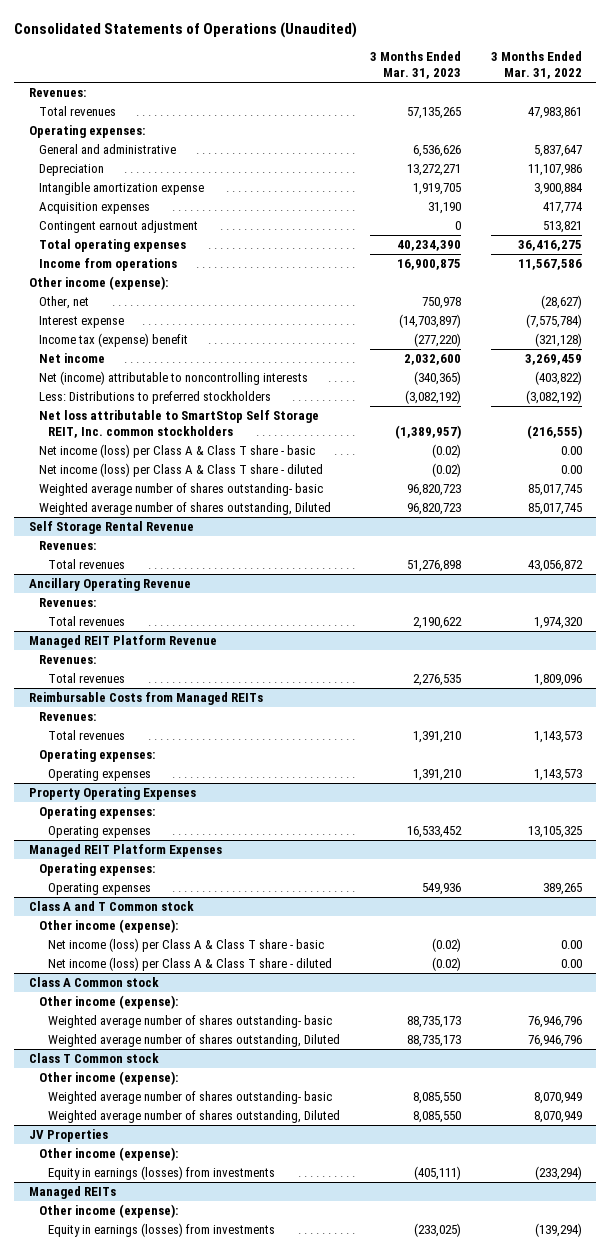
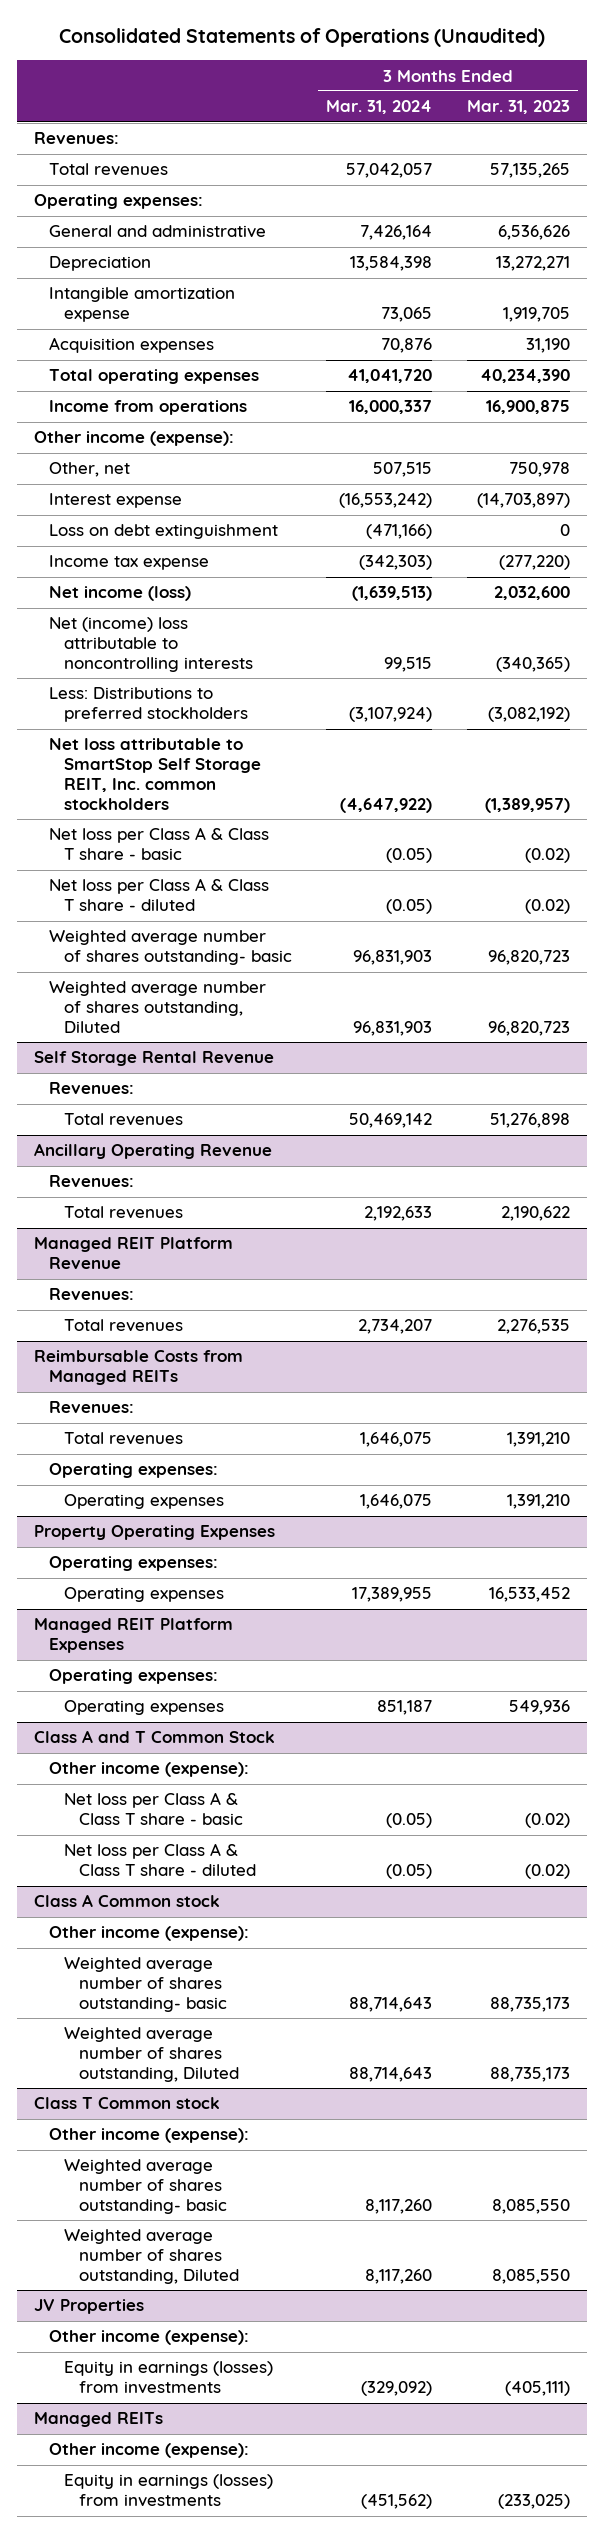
[490,51,582,79] 3 Months Ended Mar. 31, 2022 -> none
none -> [326,100,433,115] Mar. 31, 2024
[38,220,198,234] Contingent earnout adjustment -> none
none -> [49,524,279,540] Loss on debt extinguishment
[38,333,188,348] Income tax (expense) benefit -> [49,555,210,571] Income tax expense
[38,353,105,364] Net income -> [49,586,192,602] Net income (loss)
[38,371,308,386] Net (income) attributable to noncontrolling interests -> [49,617,254,673] Net (income) loss attributable to noncontrolling interests
[38,444,315,459] Net income (loss) per Class A & Class T share - basic -> [49,827,270,861] Net loss per Class A & Class T share - basic
[38,463,323,478] Net income (loss) per Class A & Class T share - diluted -> [49,878,270,912] Net loss per Class A & Class T share - diluted
[29,901,195,912] Class A and T Common stock -> [34,1730,276,1744] Class A and T Common Stock
[48,938,325,953] Net income (loss) per Class A & Class T share - basic -> [64,1792,244,1826] Net loss per Class A & Class T share - basic
[48,957,333,972] Net income (loss) per Class A & Class T share - diluted -> [64,1843,257,1877] Net loss per Class A & Class T share - diluted

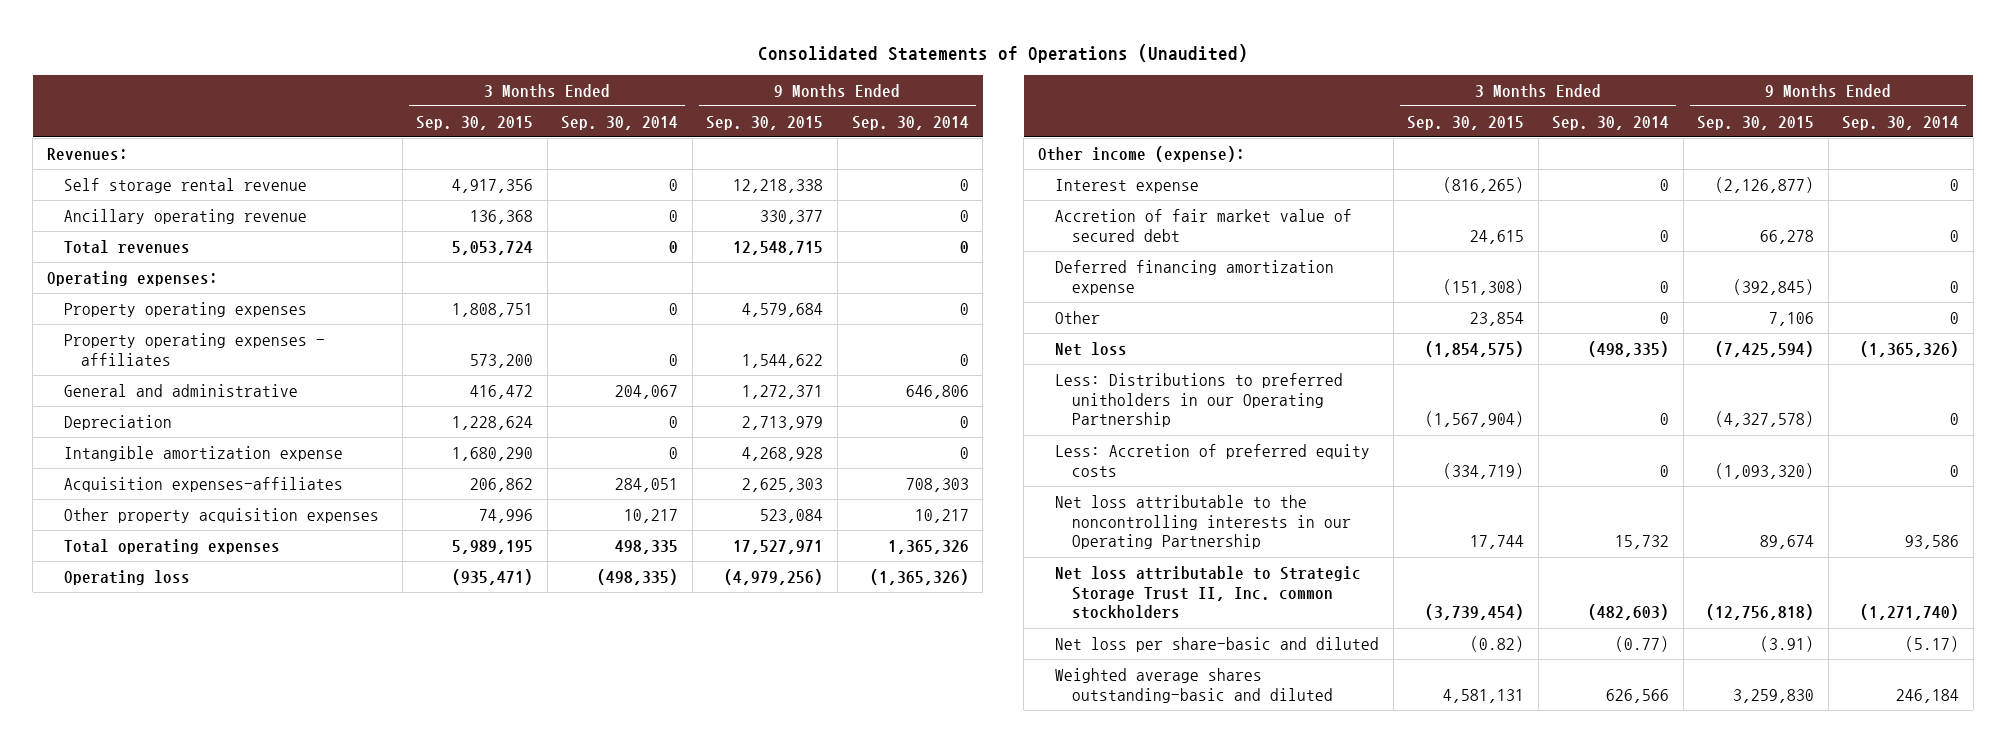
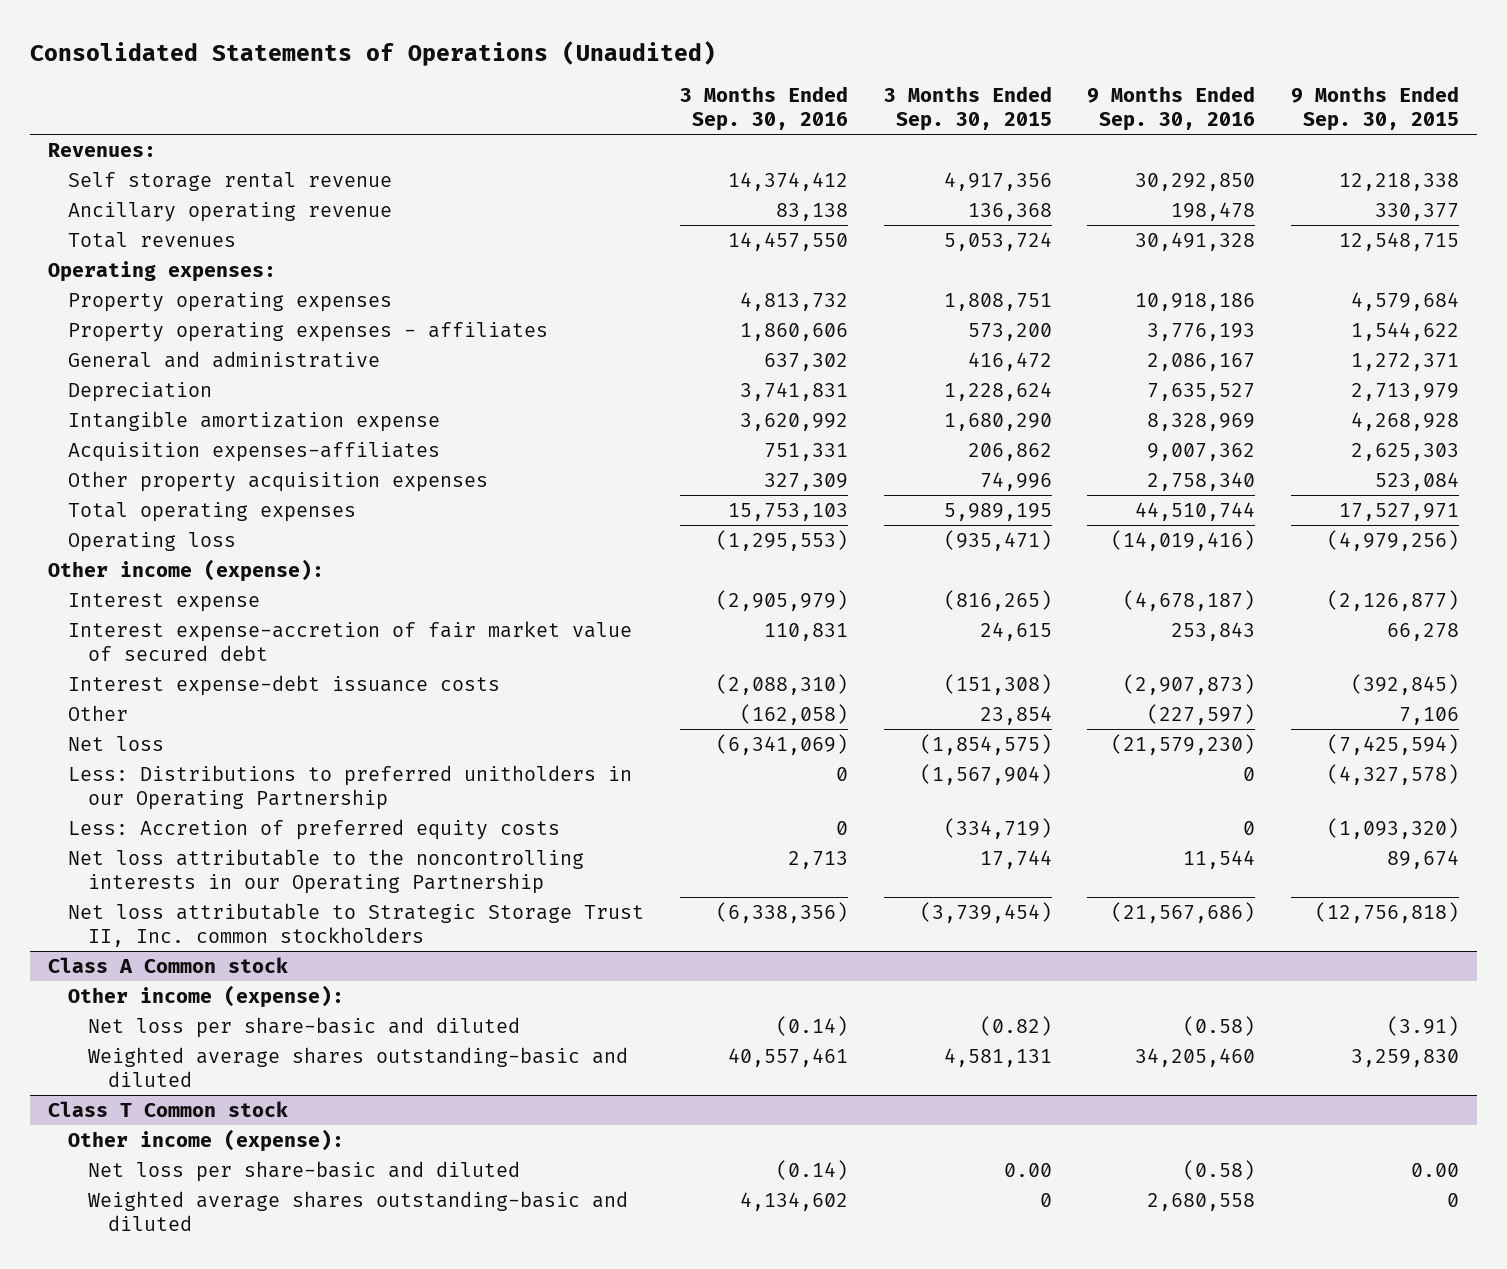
[561,115,679,130] Sep. 30, 2014 -> none
[851,115,969,130] Sep. 30, 2014 -> none
none -> [679,85,848,131] 3 Months Ended Sep. 30, 2016
none -> [1087,85,1256,131] 9 Months Ended Sep. 30, 2016
[1054,208,1352,242] Accretion of fair market value of secured debt -> [68,620,633,661] Interest expense-accretion of fair market value of secured debt
[1054,259,1334,295] Deferred financing amortization expense -> [68,674,501,696] Interest expense-debt issuance costs
none -> [48,956,289,973] Class A Common stock
none -> [68,984,345,1008] Other income (expense):
none -> [48,1100,289,1117] Class T Common stock
none -> [68,1128,345,1152] Other income (expense):
none -> [88,1160,521,1182] Net loss per share-basic and diluted
none -> [88,1190,629,1231] Weighted average shares outstanding-basic and diluted

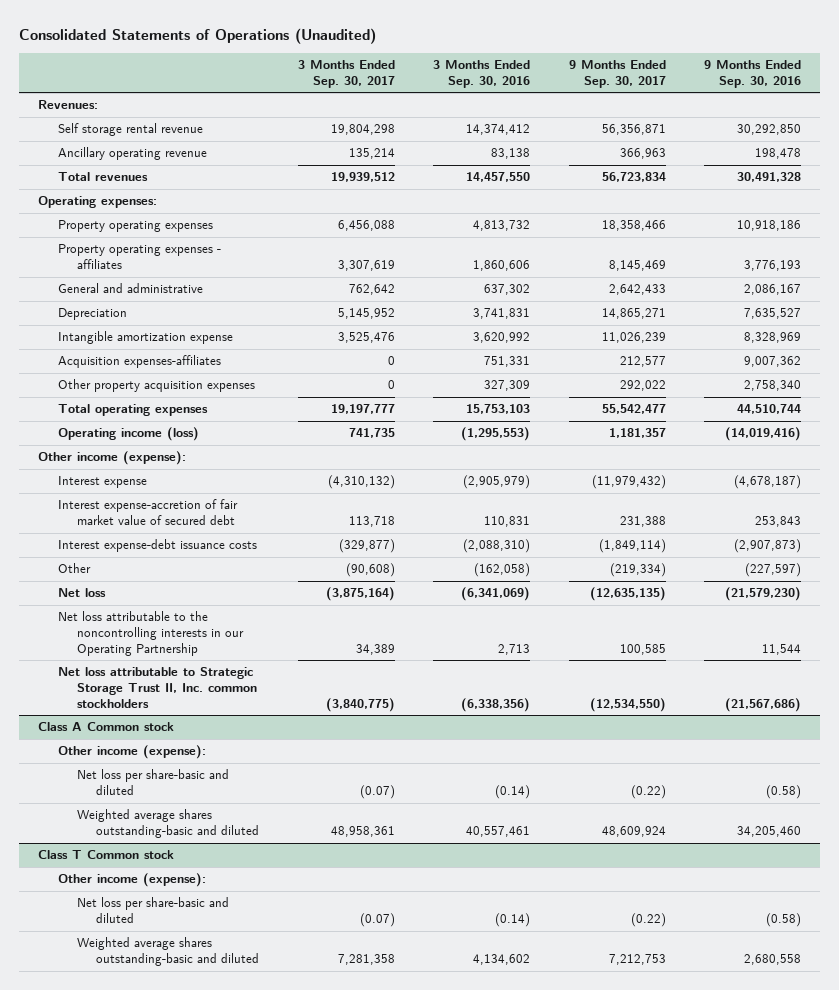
[883,85,1052,131] 3 Months Ended Sep. 30, 2015 -> none
[1291,85,1460,131] 9 Months Ended Sep. 30, 2015 -> none
none -> [297,60,395,88] 3 Months Ended Sep. 30, 2017
none -> [568,60,666,88] 9 Months Ended Sep. 30, 2017
[68,531,237,552] Operating loss -> [57,427,199,442] Operating income (loss)
[68,764,633,810] Less: Distributions to preferred unitholders in our Operating Partnership -> none
[68,818,561,840] Less: Accretion of preferred equity costs -> none

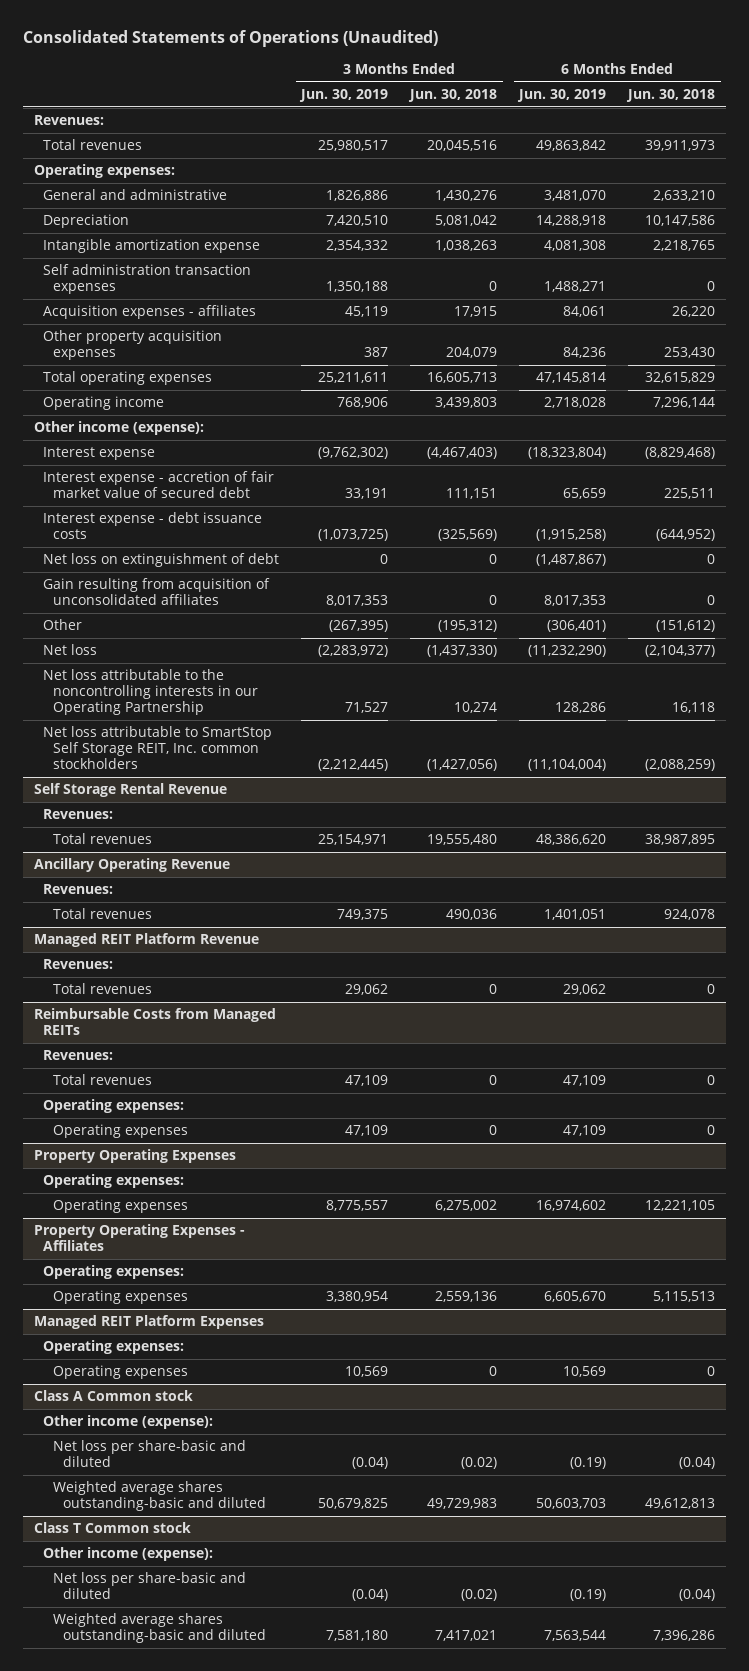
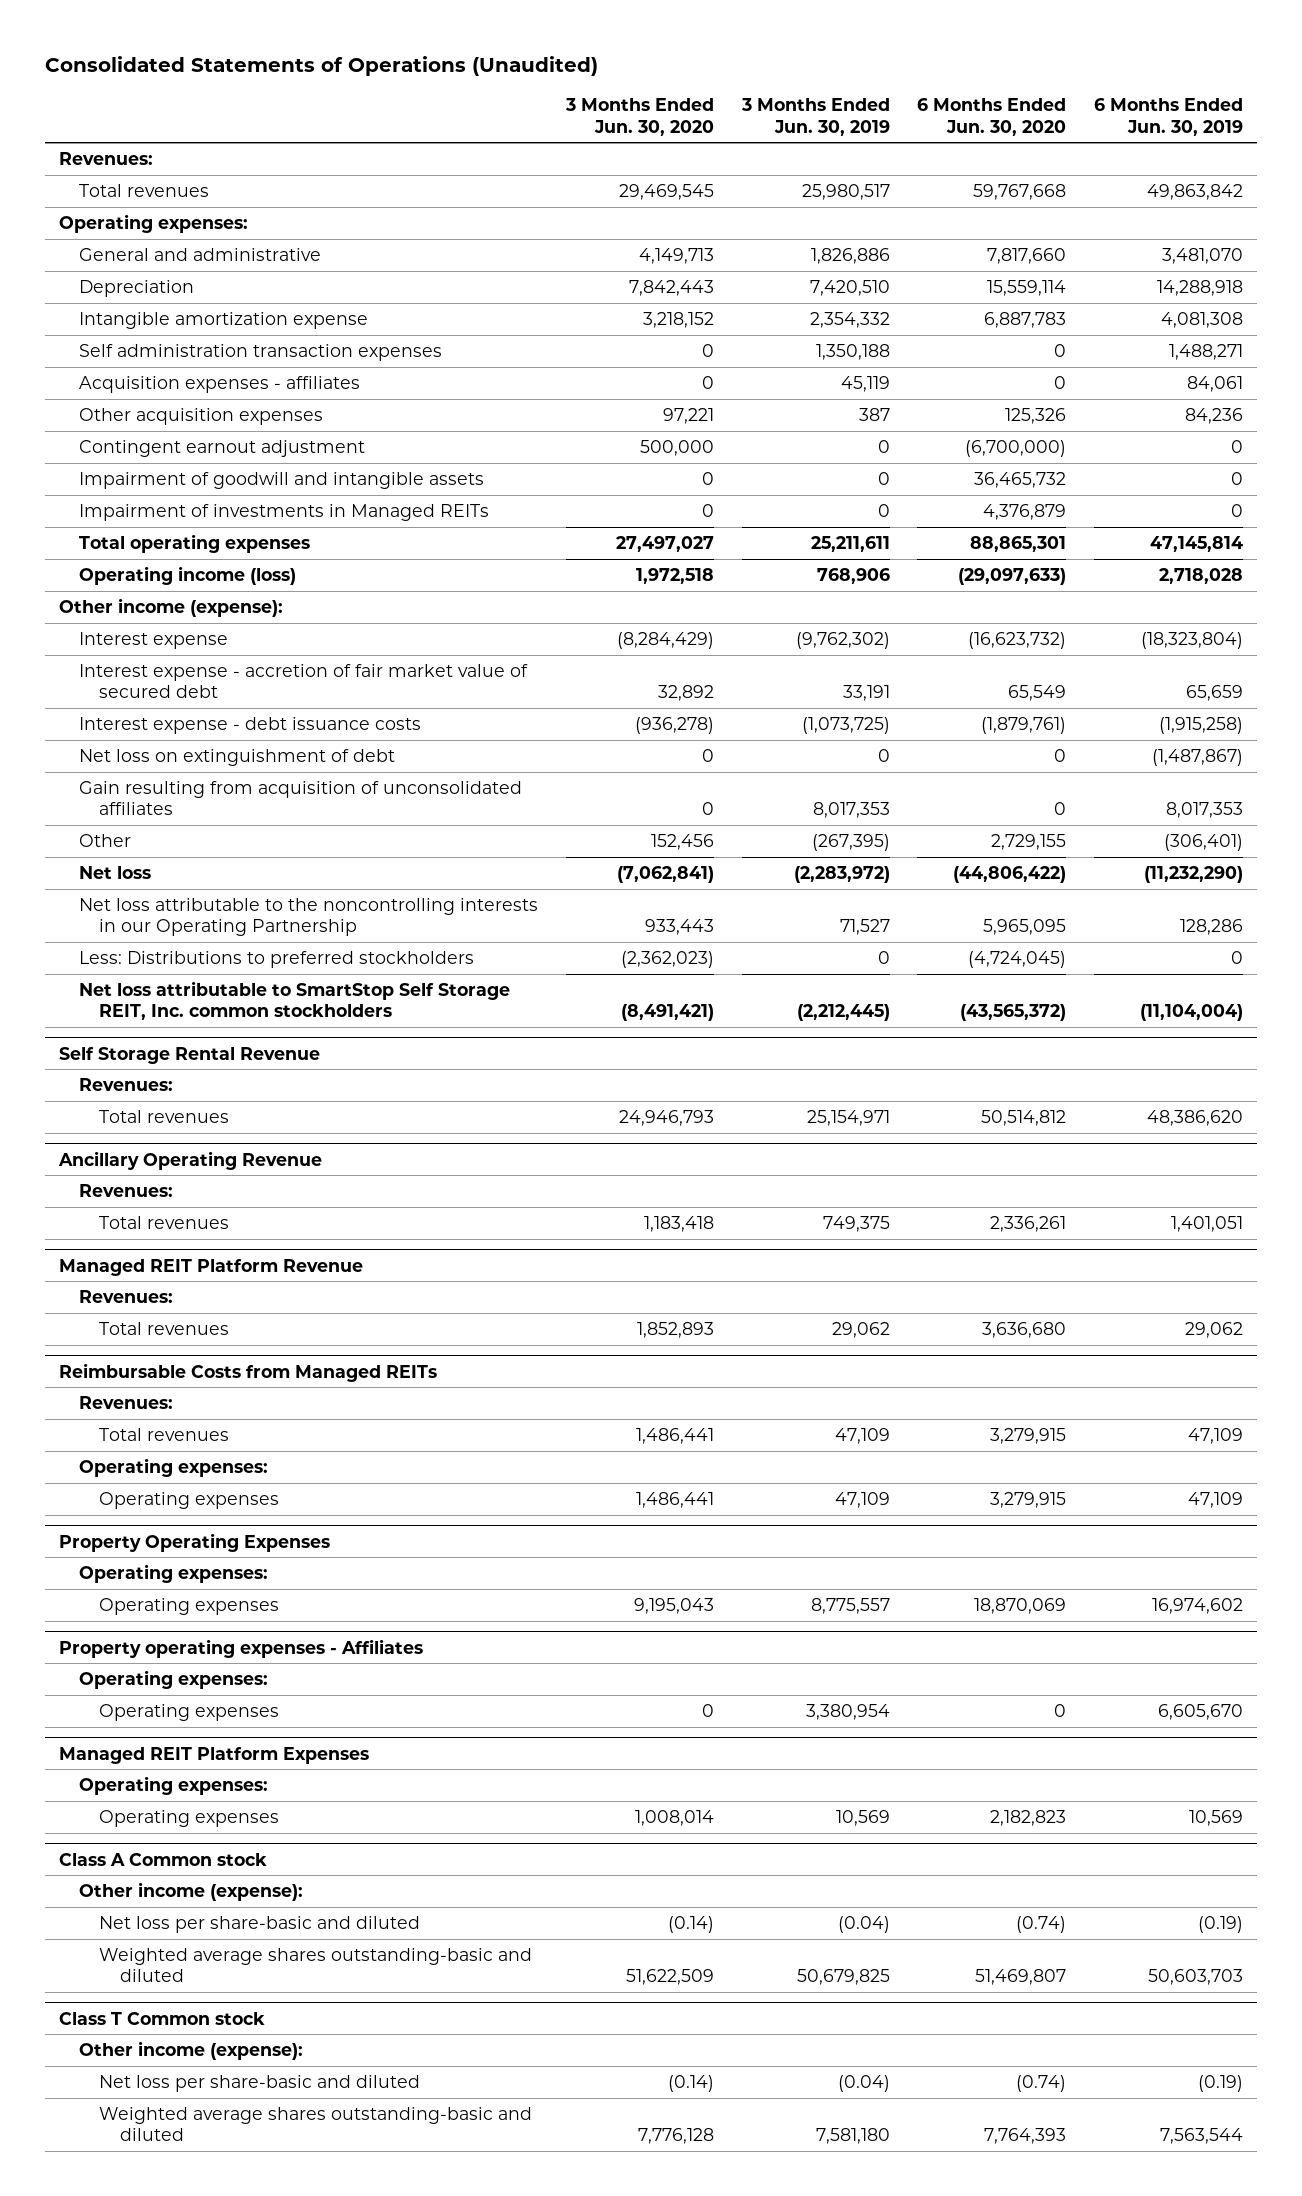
[408,88,498,102] Jun. 30, 2018 -> none
[626,88,716,102] Jun. 30, 2018 -> none
none -> [564,98,714,136] 3 Months Ended Jun. 30, 2020
none -> [917,98,1067,136] 6 Months Ended Jun. 30, 2020
[43,330,223,361] Other property acquisition expenses -> [79,407,324,425] Other acquisition expenses
none -> [79,439,366,457] Contingent earnout adjustment
none -> [79,471,485,489] Impairment of goodwill and intangible assets
none -> [79,503,490,521] Impairment of investments in Managed REITs
[43,396,165,411] Operating income -> [79,565,297,585] Operating income (loss)
none -> [79,950,475,968] Less: Distributions to preferred stockholders
[33,1224,245,1252] Property Operating Expenses - Affiliates -> [58,1638,423,1658] Property operating expenses - Affiliates

